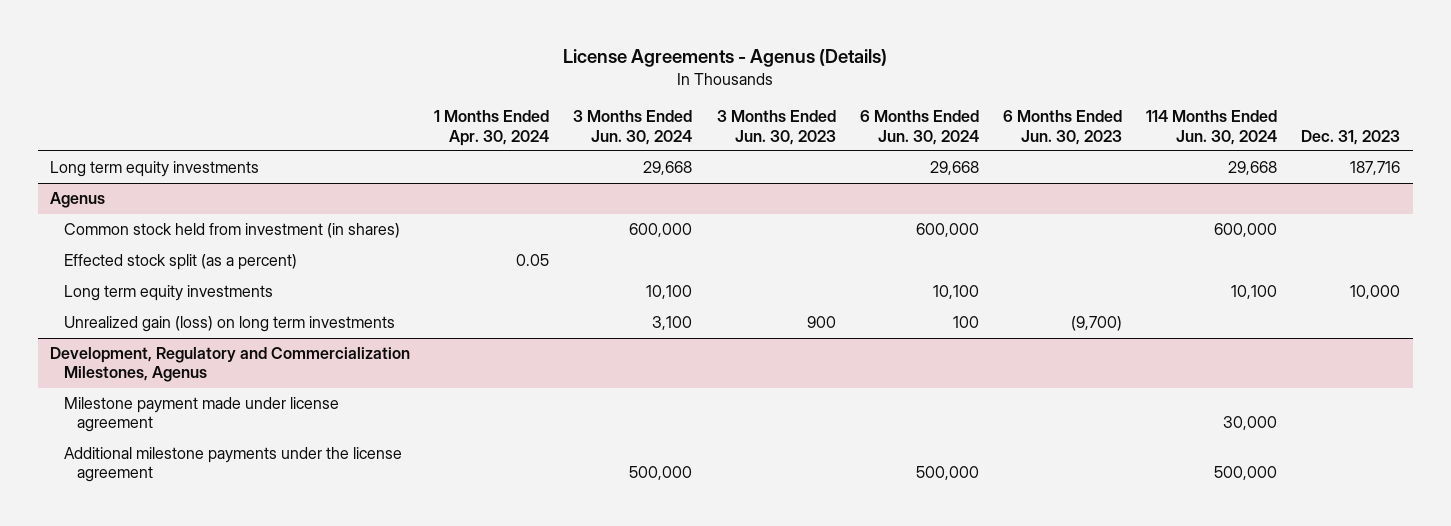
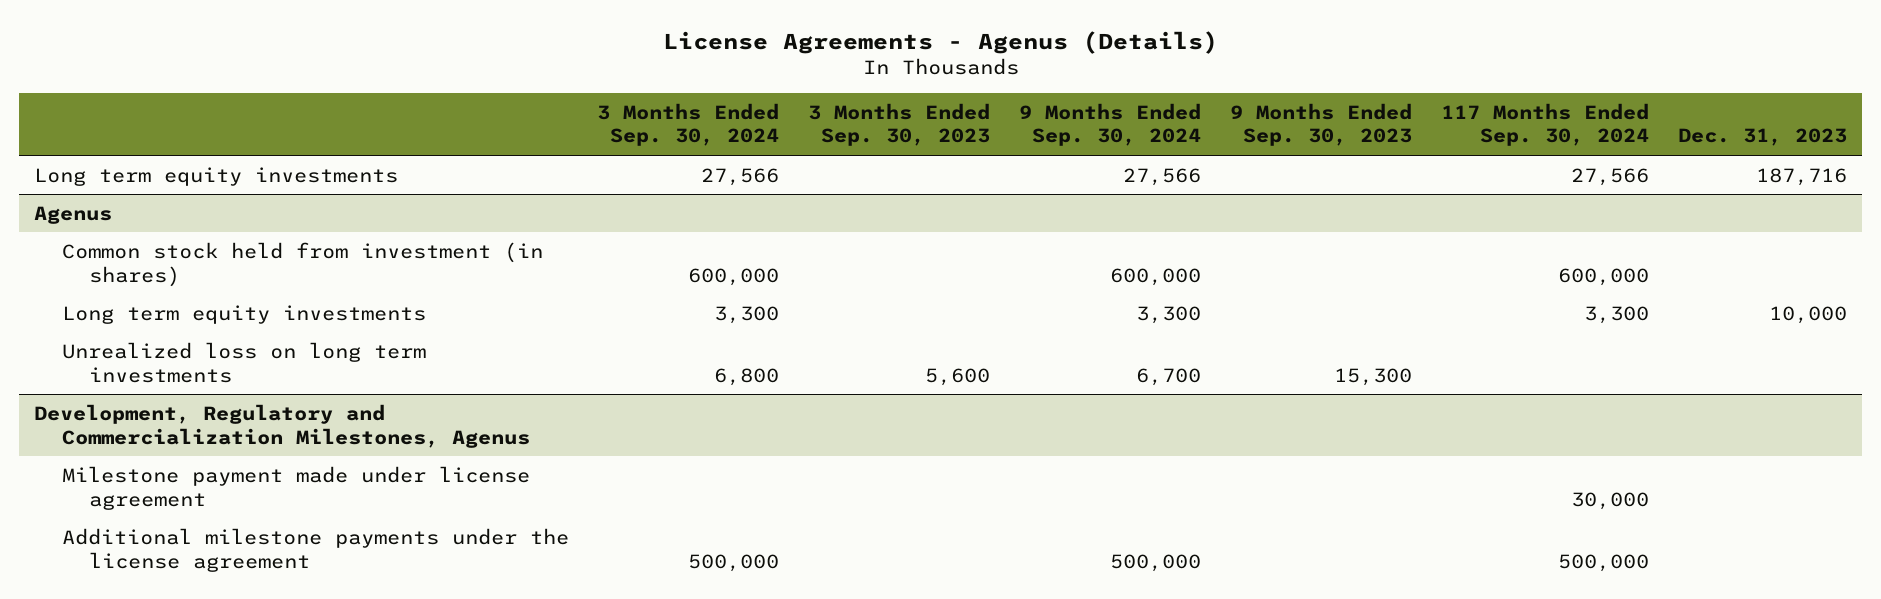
[434,110,550,146] 1 Months Ended Apr. 30, 2024 -> none
[573,110,693,145] 3 Months Ended Jun. 30, 2024 -> none
[716,110,836,145] 3 Months Ended Jun. 30, 2023 -> none
[859,110,979,145] 6 Months Ended Jun. 30, 2024 -> none
[1003,110,1123,145] 6 Months Ended Jun. 30, 2023 -> none
[1146,110,1278,145] 114 Months Ended Jun. 30, 2024 -> none
none -> [597,102,780,147] 3 Months Ended Sep. 30, 2024
none -> [808,102,991,147] 3 Months Ended Sep. 30, 2023
none -> [1019,102,1202,147] 9 Months Ended Sep. 30, 2024
none -> [1230,102,1413,147] 9 Months Ended Sep. 30, 2023
none -> [1441,102,1650,147] 117 Months Ended Sep. 30, 2024
[63,254,297,271] Effected stock split (as a percent) -> none
[63,316,395,333] Unrealized gain (loss) on long term investments -> [61,341,426,383] Unrealized loss on long term investments

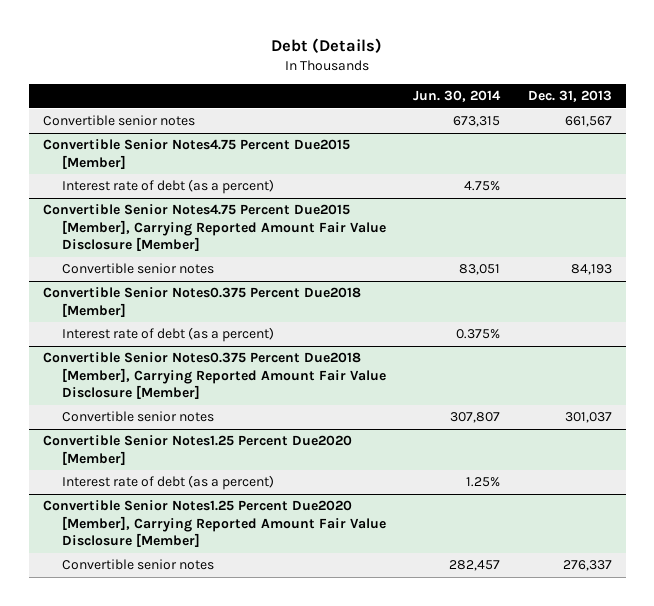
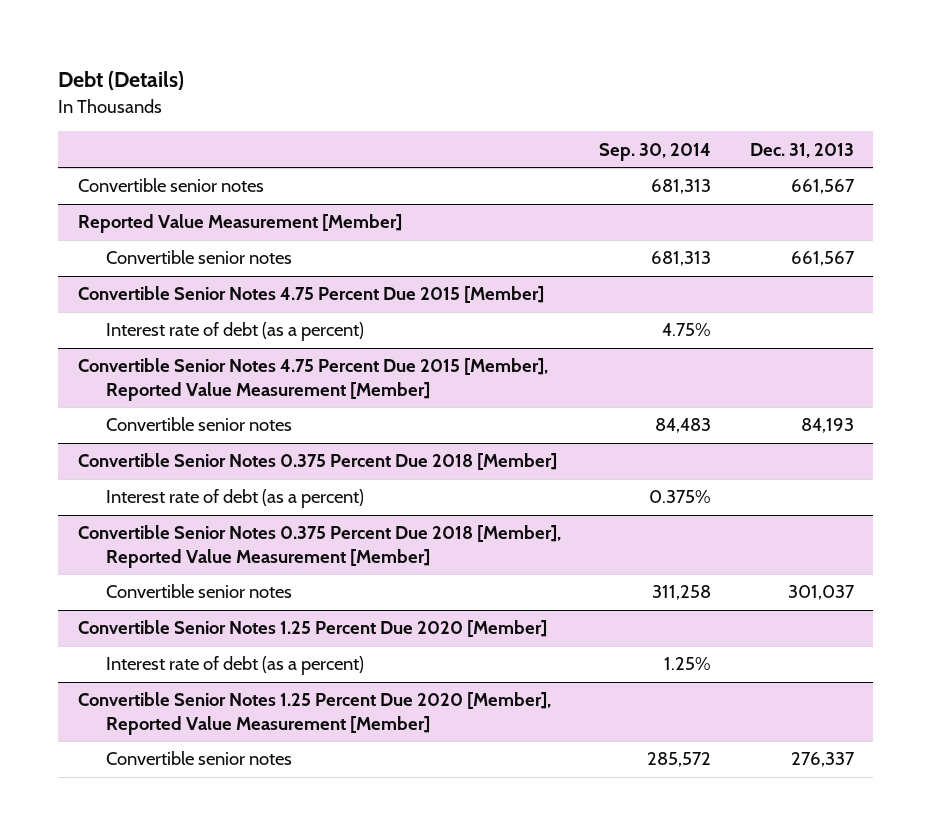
[413,90,502,103] Jun. 30, 2014 -> none
none -> [599,142,712,161] Sep. 30, 2014
[42,139,350,169] Convertible Senior Notes4.75 Percent Due2015 [Member] -> none
[61,179,274,195] Interest rate of debt (as a percent) -> none
none -> [77,214,402,234] Reported Value Measurement [Member]
none -> [106,250,293,265] Convertible senior notes
none -> [77,286,544,304] Convertible Senior Notes 4.75 Percent Due 2015 [Member]
none -> [106,322,365,342] Interest rate of debt (as a percent)
[42,204,386,252] Convertible Senior Notes4.75 Percent Due2015 [Member], Carrying Reported Amount Fair Value Disclosure [Member] -> [77,358,548,402] Convertible Senior Notes 4.75 Percent Due 2015 [Member], Reported Value Measurement [Member]
[42,287,361,317] Convertible Senior Notes0.375 Percent Due2018 [Member] -> none
[61,327,274,343] Interest rate of debt (as a percent) -> none
none -> [77,453,557,471] Convertible Senior Notes 0.375 Percent Due 2018 [Member]
none -> [106,489,365,509] Interest rate of debt (as a percent)
[42,352,386,400] Convertible Senior Notes0.375 Percent Due2018 [Member], Carrying Reported Amount Fair Value Disclosure [Member] -> [77,525,561,569] Convertible Senior Notes 0.375 Percent Due 2018 [Member], Reported Value Measurement [Member]
[42,435,352,465] Convertible Senior Notes1.25 Percent Due2020 [Member] -> none
[61,475,274,491] Interest rate of debt (as a percent) -> none
none -> [77,620,547,638] Convertible Senior Notes 1.25 Percent Due 2020 [Member]
none -> [106,656,365,676] Interest rate of debt (as a percent)
[42,500,386,548] Convertible Senior Notes1.25 Percent Due2020 [Member], Carrying Reported Amount Fair Value Disclosure [Member] -> [77,692,551,736] Convertible Senior Notes 1.25 Percent Due 2020 [Member], Reported Value Measurement [Member]

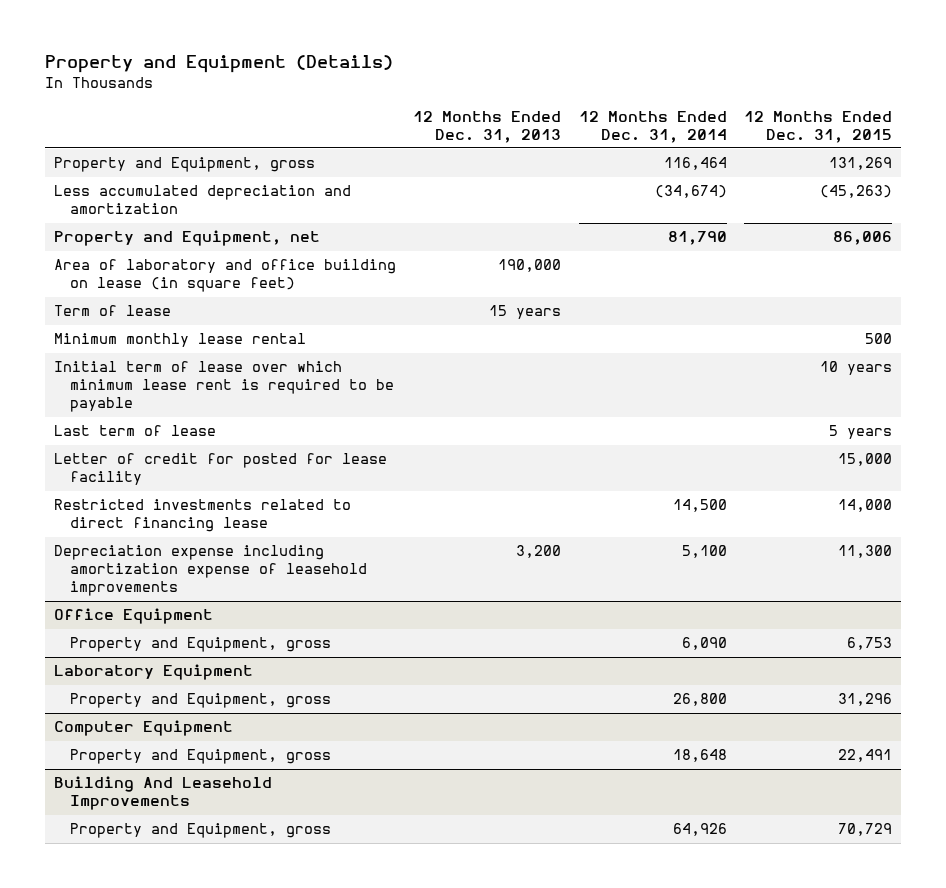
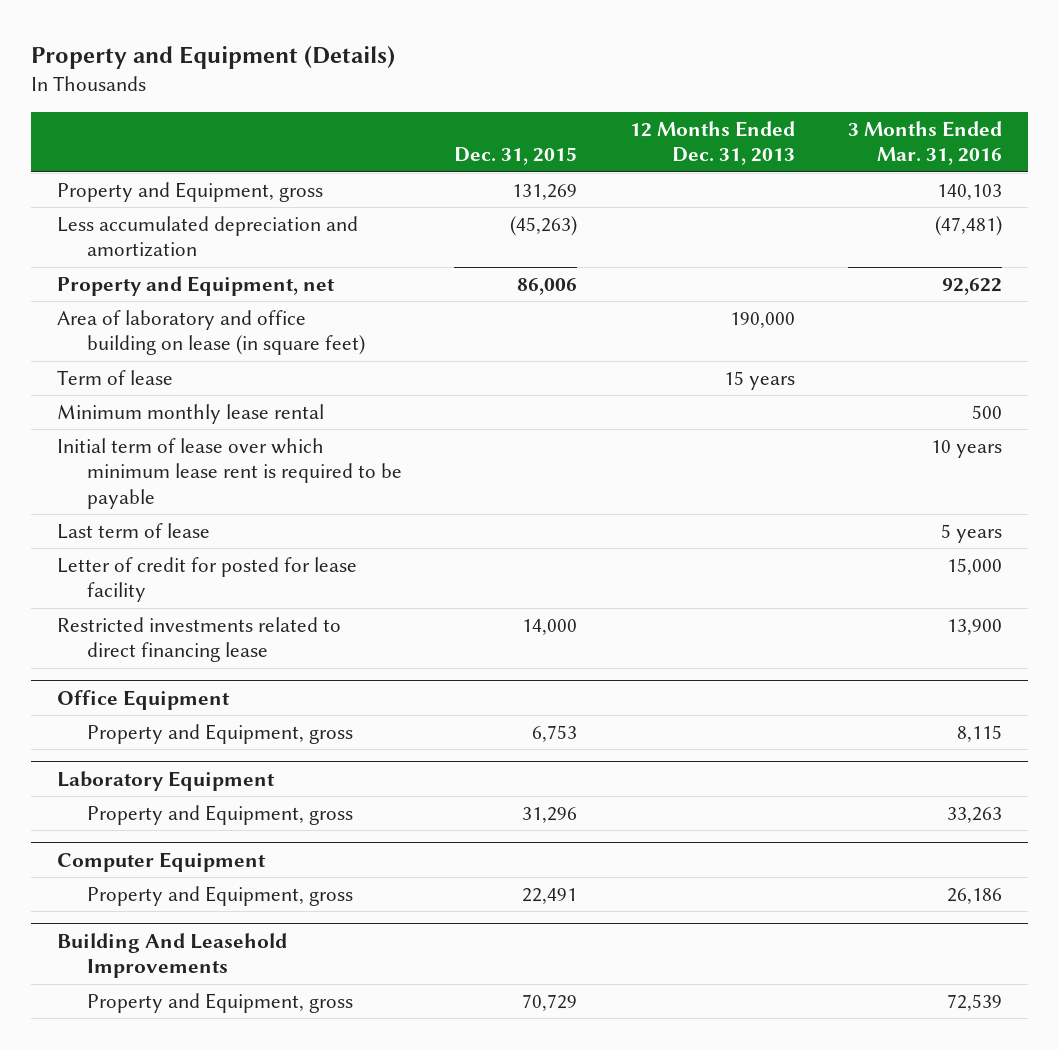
[578,110,727,143] 12 Months Ended Dec. 31, 2014 -> none
[744,110,893,143] 12 Months Ended Dec. 31, 2015 -> none
none -> [454,147,578,166] Dec. 31, 2015
none -> [847,120,1002,166] 3 Months Ended Mar. 31, 2016
[53,545,368,597] Depreciation expense including amortization expense of leasehold improvements -> none

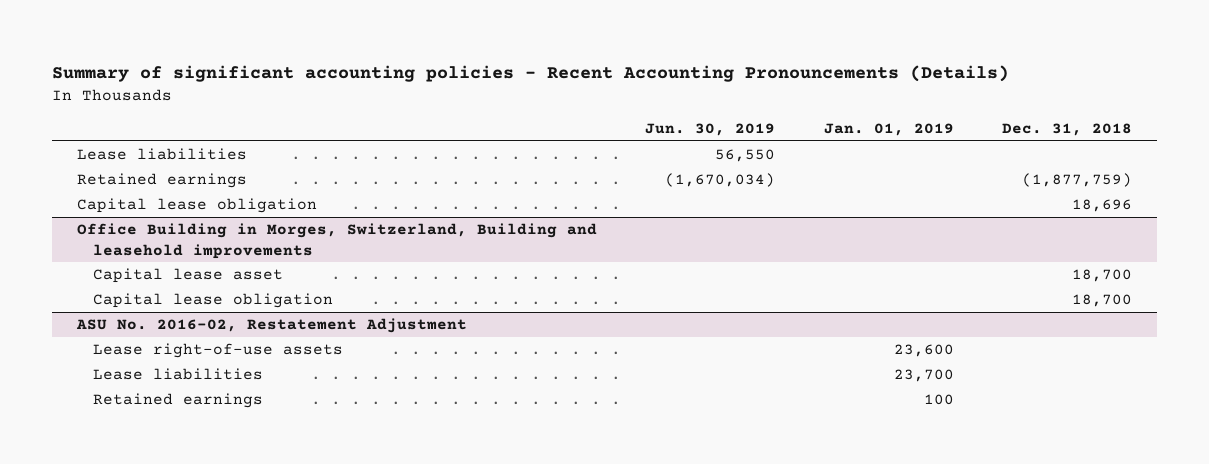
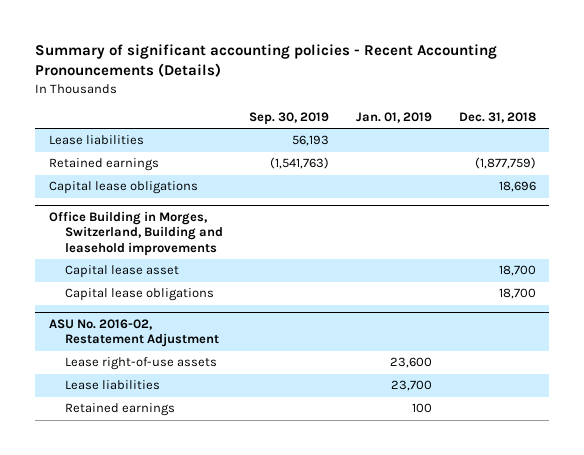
[645,122,776,136] Jun. 30, 2019 -> none
none -> [249,112,330,126] Sep. 30, 2019
[76,198,317,214] Capital lease obligation -> [48,181,198,195] Capital lease obligations
[92,293,333,309] Capital lease obligation -> [64,288,214,302] Capital lease obligations

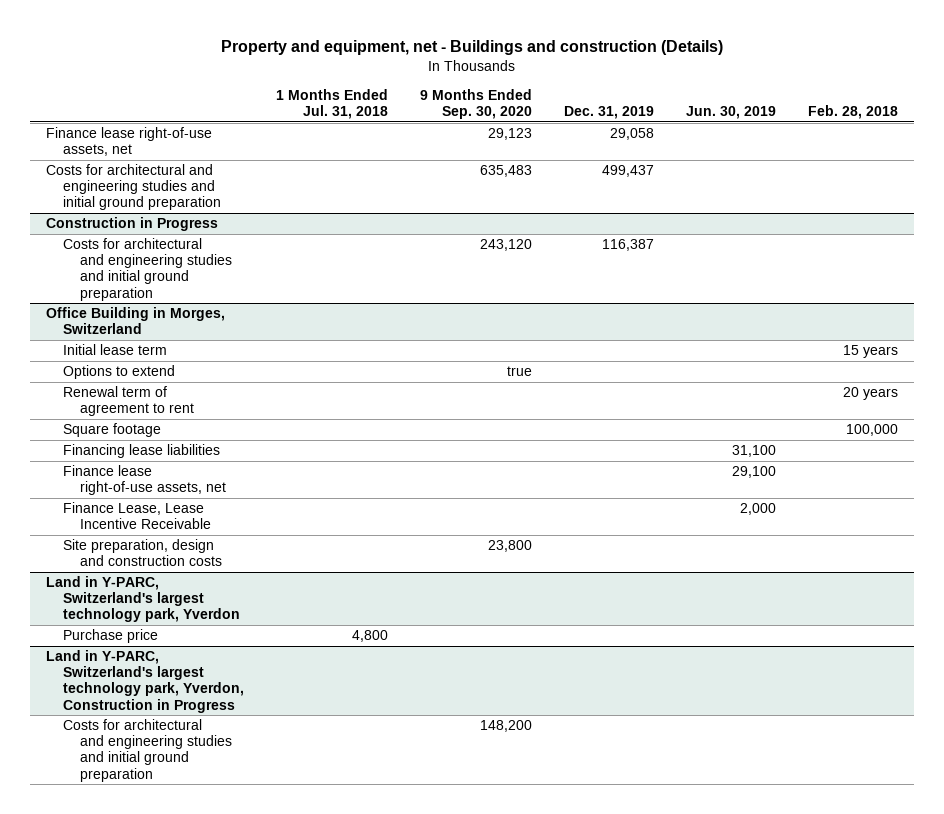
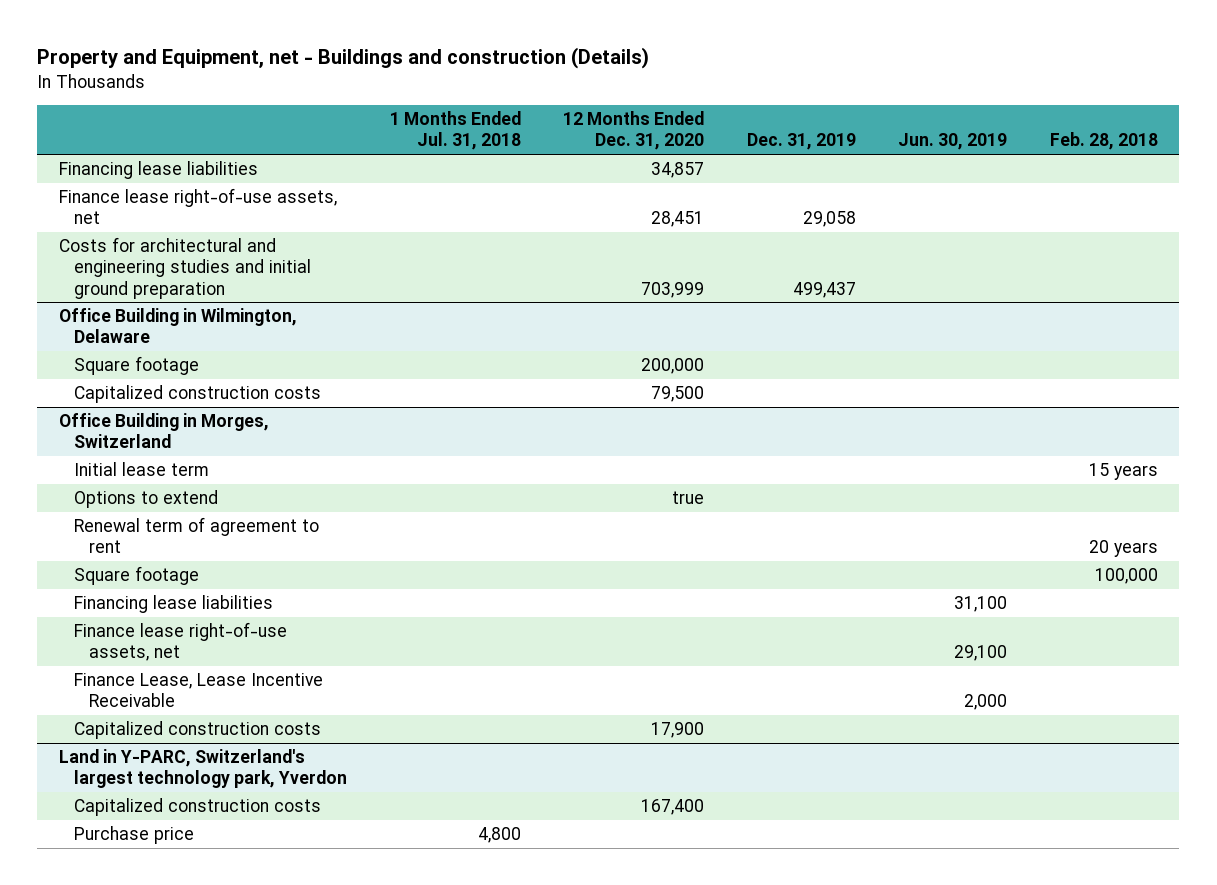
[221,40,724,56] Property and equipment, net - Buildings and construction (Details) -> [37,47,650,70] Property and Equipment, net - Buildings and construction (Details)
[420,89,533,120] 9 Months Ended Sep. 30, 2020 -> none
none -> [563,111,705,151] 12 Months Ended Dec. 31, 2020
none -> [58,160,258,179] Financing lease liabilities
[46,217,219,232] Construction in Progress -> none
[63,238,233,301] Costs for architectural and engineering studies and initial ground preparation -> none
none -> [58,307,297,344] Office Building in Wilmington, Delaware
none -> [73,355,199,375] Square footage
none -> [73,384,321,403] Capitalized construction costs
[63,539,223,567] Site preparation, design and construction costs -> [73,720,321,739] Capitalized construction costs
none -> [73,797,321,816] Capitalized construction costs
[46,650,245,713] Land in Y-PARC, Switzerland's largest technology park, Yverdon, Construction in Progress -> none
[63,719,233,782] Costs for architectural and engineering studies and initial ground preparation -> none

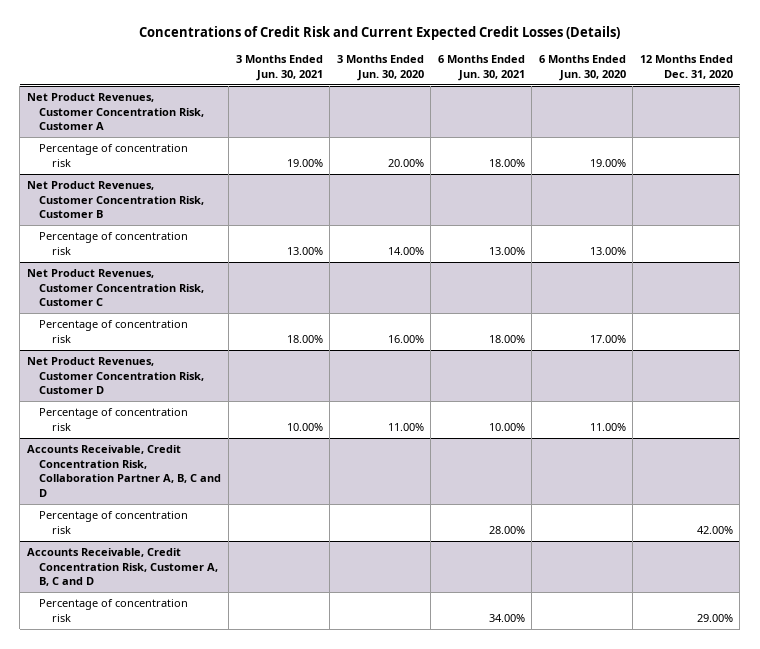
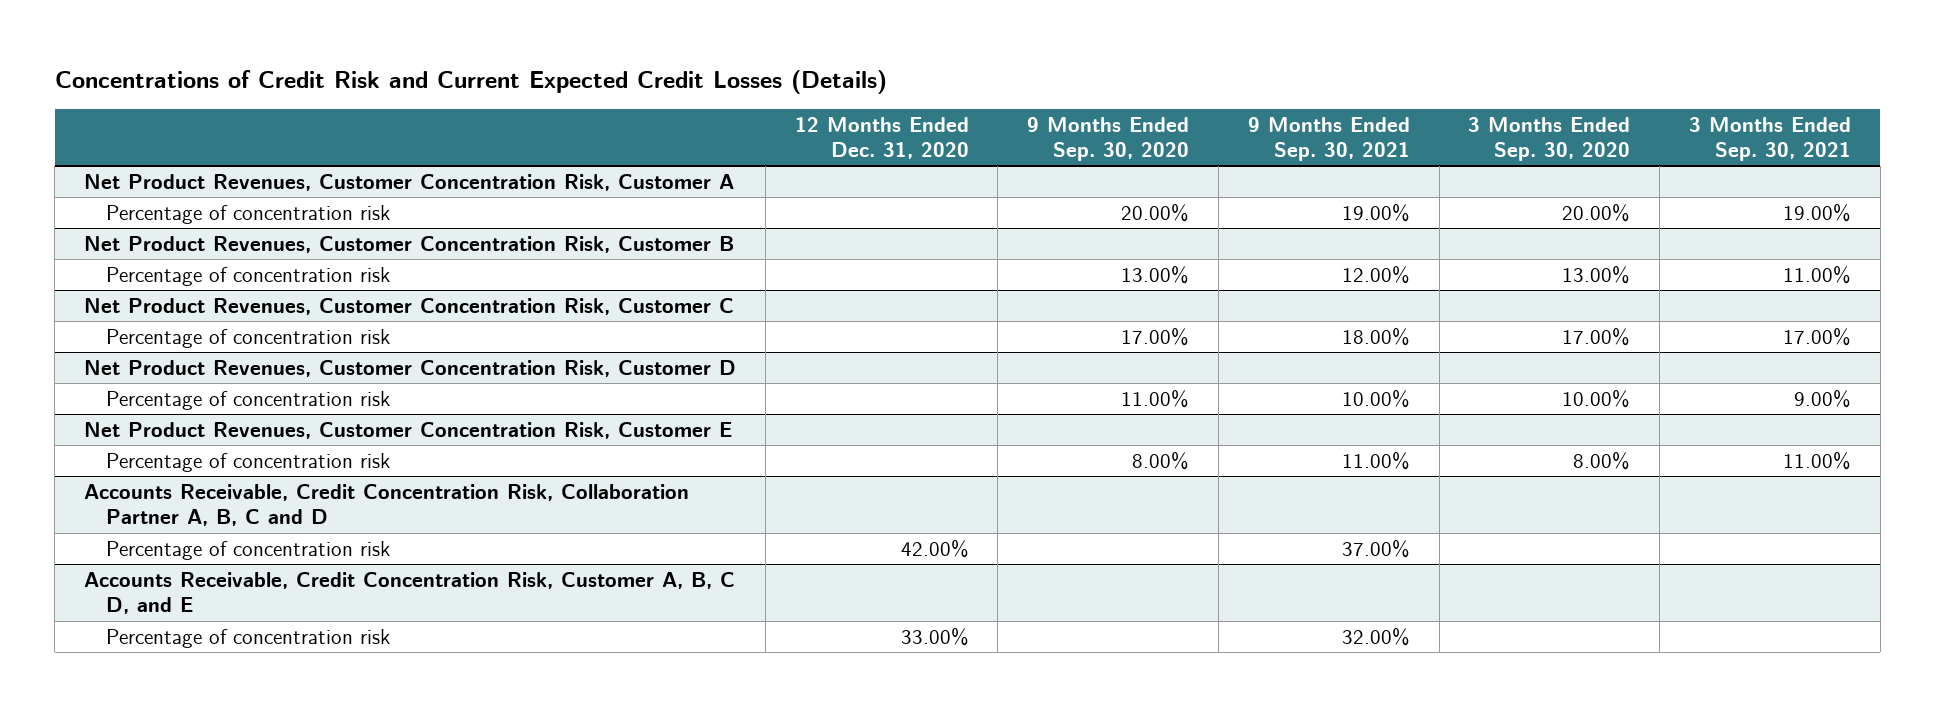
[235,55,323,81] 3 Months Ended Jun. 30, 2021 -> none
[336,55,424,81] 3 Months Ended Jun. 30, 2020 -> none
[437,55,525,81] 6 Months Ended Jun. 30, 2021 -> none
[538,55,626,81] 6 Months Ended Jun. 30, 2020 -> none
none -> [1027,116,1190,162] 9 Months Ended Sep. 30, 2020
none -> [1247,116,1410,162] 9 Months Ended Sep. 30, 2021
none -> [1468,116,1631,162] 3 Months Ended Sep. 30, 2020
none -> [1688,116,1851,162] 3 Months Ended Sep. 30, 2021
none -> [84,421,733,439] Net Product Revenues, Customer Concentration Risk, Customer E
none -> [106,452,391,472] Percentage of concentration risk
[26,548,219,587] Accounts Receivable, Credit Concentration Risk, Customer A, B, C and D -> [84,571,736,615] Accounts Receivable, Credit Concentration Risk, Customer A, B, C D, and E
[696,613,733,622] 29.00% -> [900,627,969,646] 33.00%

